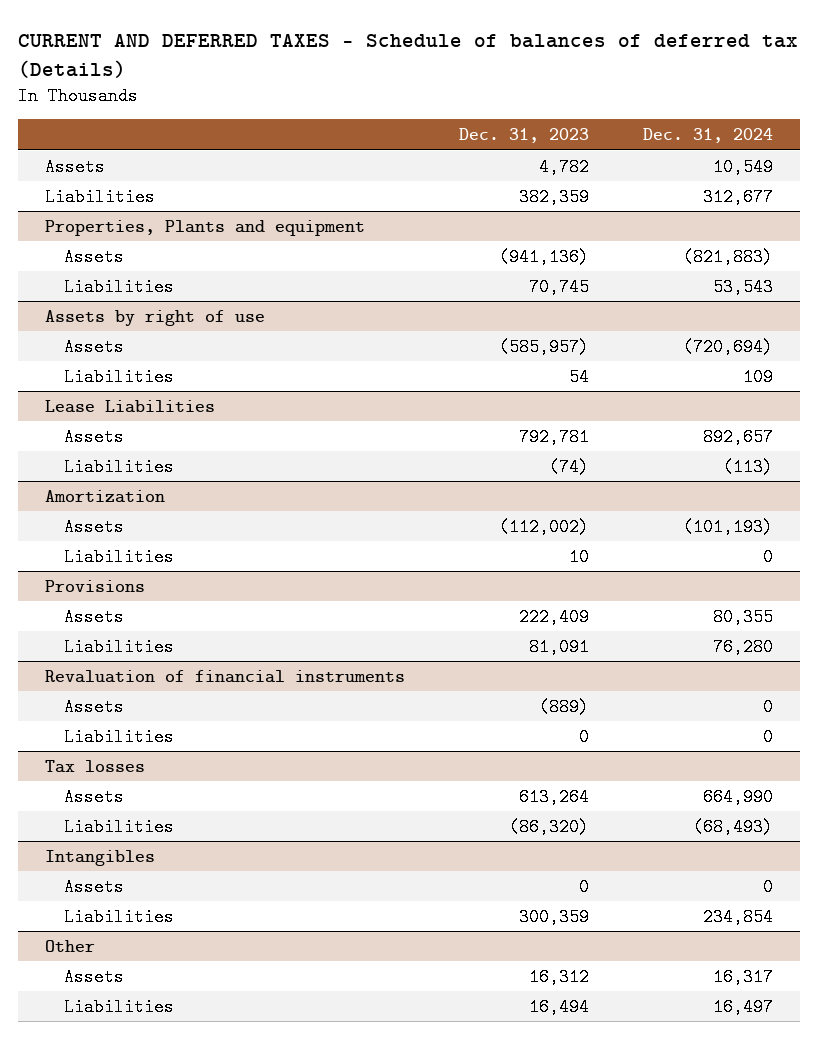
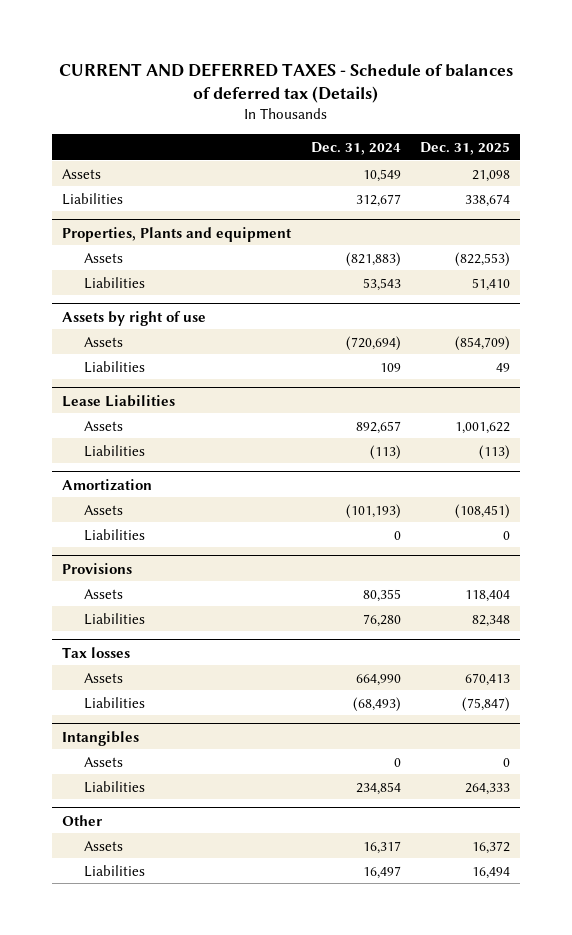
[458,128,589,144] Dec. 31, 2023 -> none
none -> [420,142,511,156] Dec. 31, 2025
[44,669,405,683] Revaluation of financial instruments -> none
[63,697,124,716] Assets -> none
[63,727,174,746] Liabilities -> none

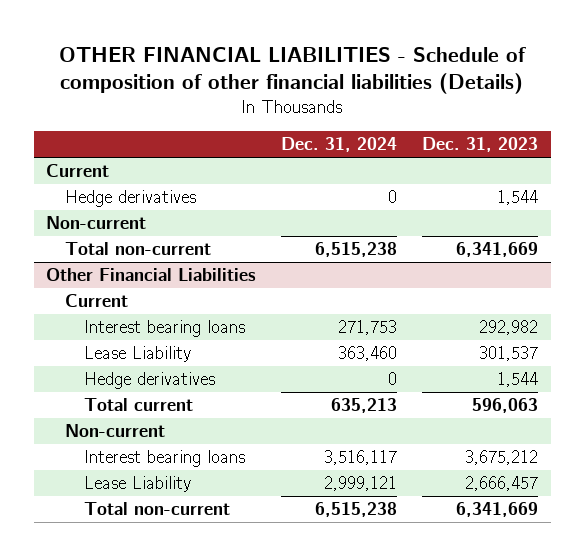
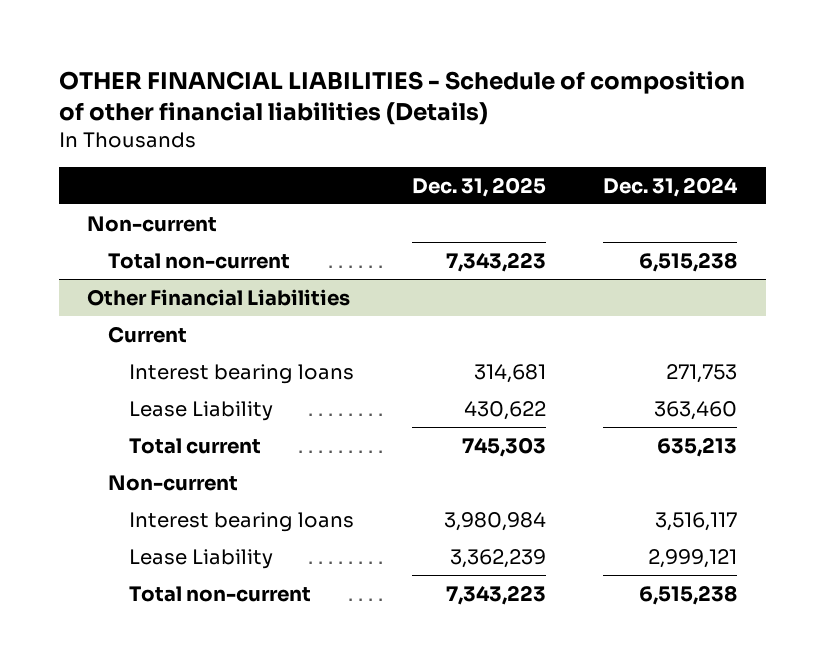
[422,137,539,153] Dec. 31, 2023 -> none
none -> [411,176,546,197] Dec. 31, 2025
[46,164,110,178] Current -> none
[65,190,197,208] Hedge derivatives -> none
[84,372,216,390] Hedge derivatives -> none

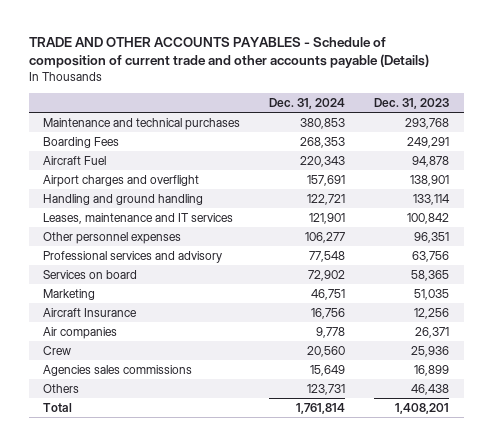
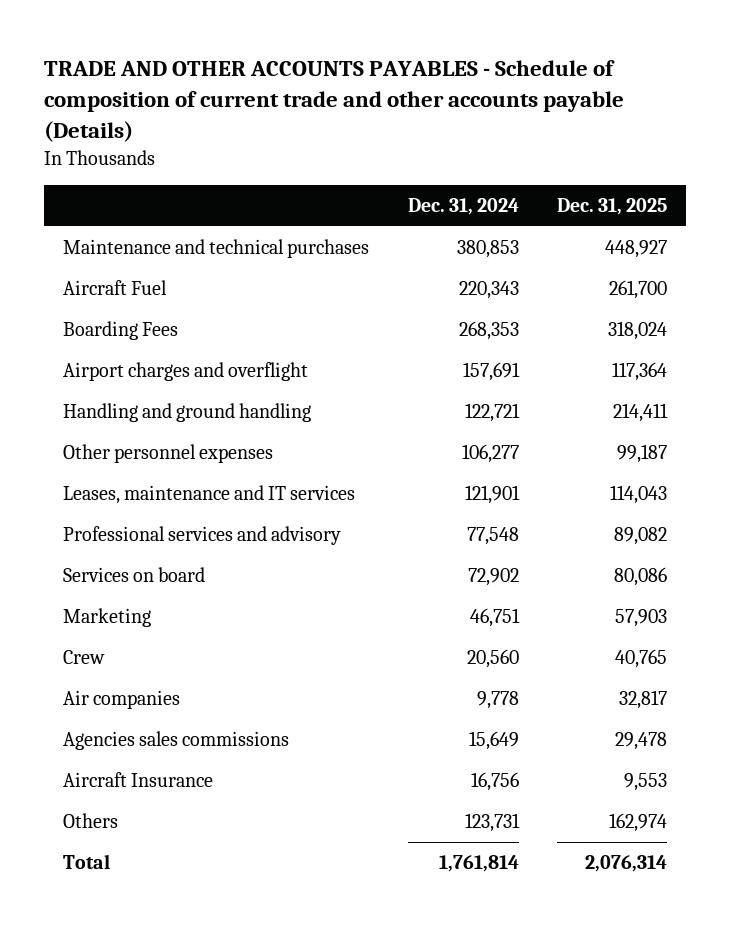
[374,98,450,110] Dec. 31, 2023 -> none
none -> [557,198,668,216] Dec. 31, 2025
[43,136,120,148] Boarding Fees -> [63,321,179,341] Boarding Fees
[43,212,234,224] Leases, maintenance and IT services -> [63,485,356,505] Leases, maintenance and IT services
[43,326,118,339] Air companies -> [63,690,181,710] Air companies
[43,307,138,317] Aircraft Insurance -> [63,772,214,788] Aircraft Insurance

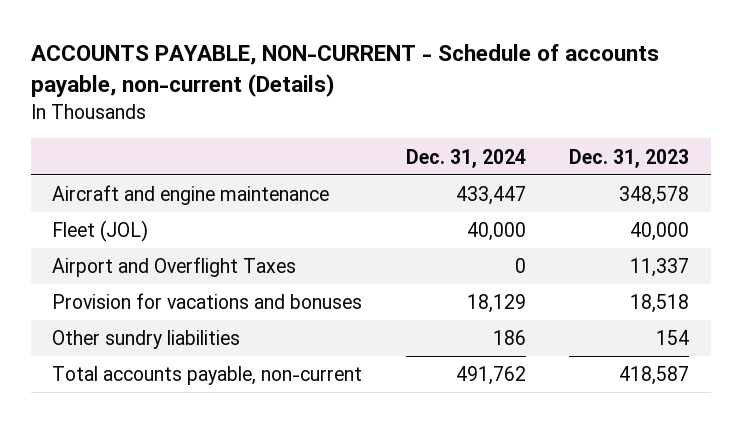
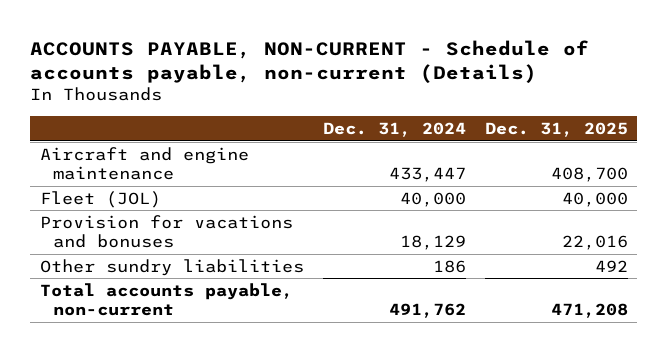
[569,148,690,168] Dec. 31, 2023 -> none
none -> [484,121,628,137] Dec. 31, 2025
[52,257,297,278] Airport and Overflight Taxes -> none

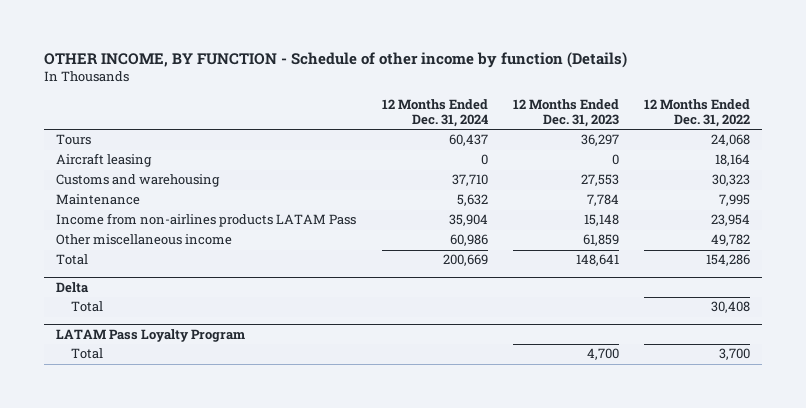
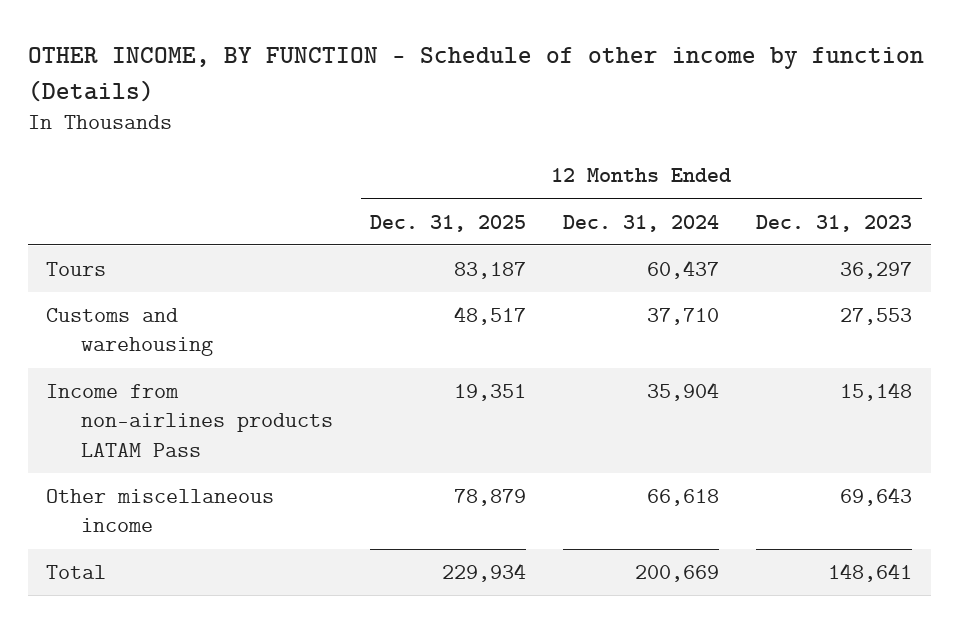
[643,98,750,127] 12 Months Ended Dec. 31, 2022 -> none
none -> [370,214,527,232] Dec. 31, 2025
[56,153,153,168] Aircraft leasing -> none
[56,194,141,206] Maintenance -> none
[449,234,488,247] 60,986 -> [647,489,720,507] 66,618
[582,234,619,247] 61,859 -> [840,487,913,507] 69,643
[56,282,90,294] Delta -> none
[70,301,103,313] Total -> none
[56,329,246,343] LATAM Pass Loyalty Program -> none
[70,348,103,360] Total -> none

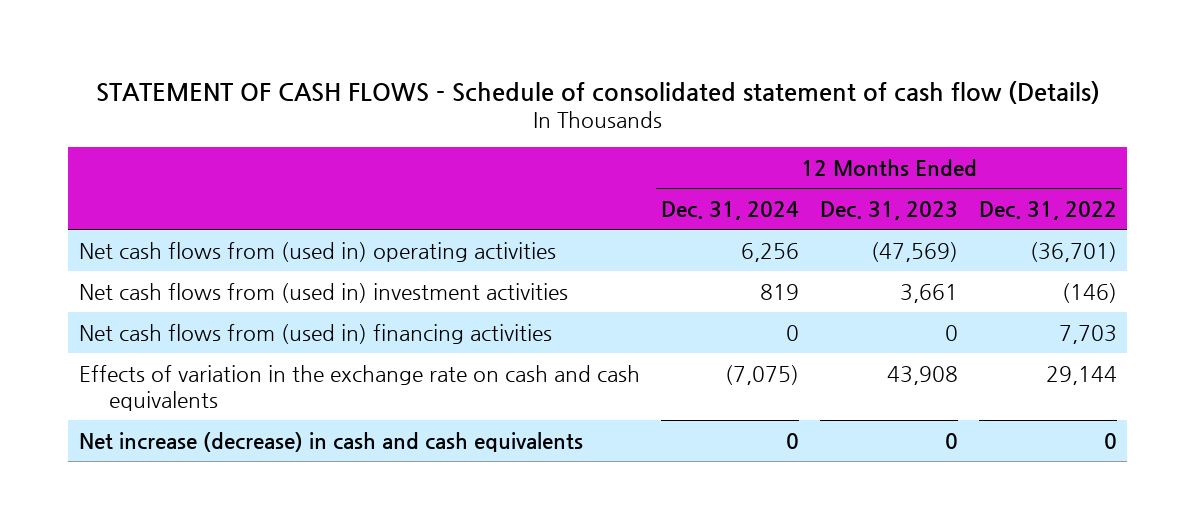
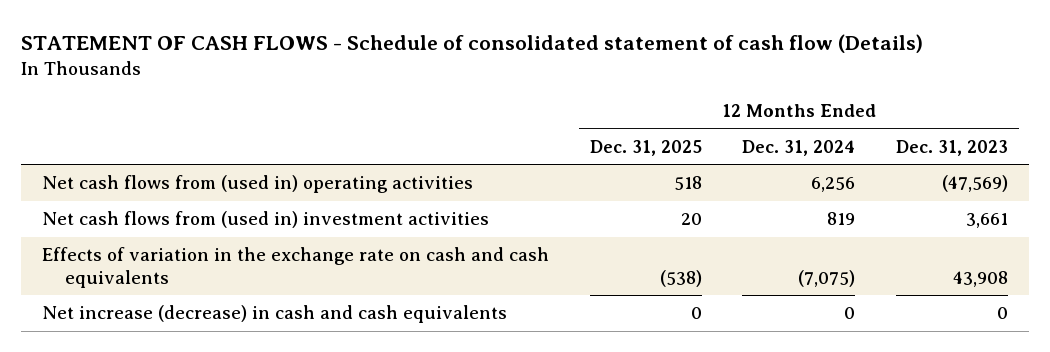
[978,201,1117,221] Dec. 31, 2022 -> none
none -> [589,139,702,156] Dec. 31, 2025
[78,323,552,344] Net cash flows from (used in) financing activities -> none

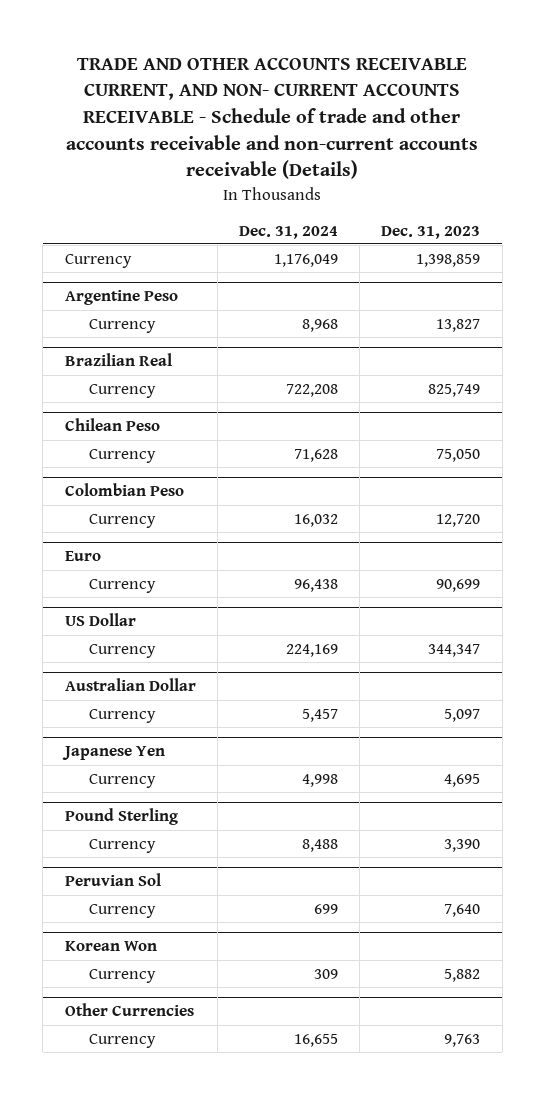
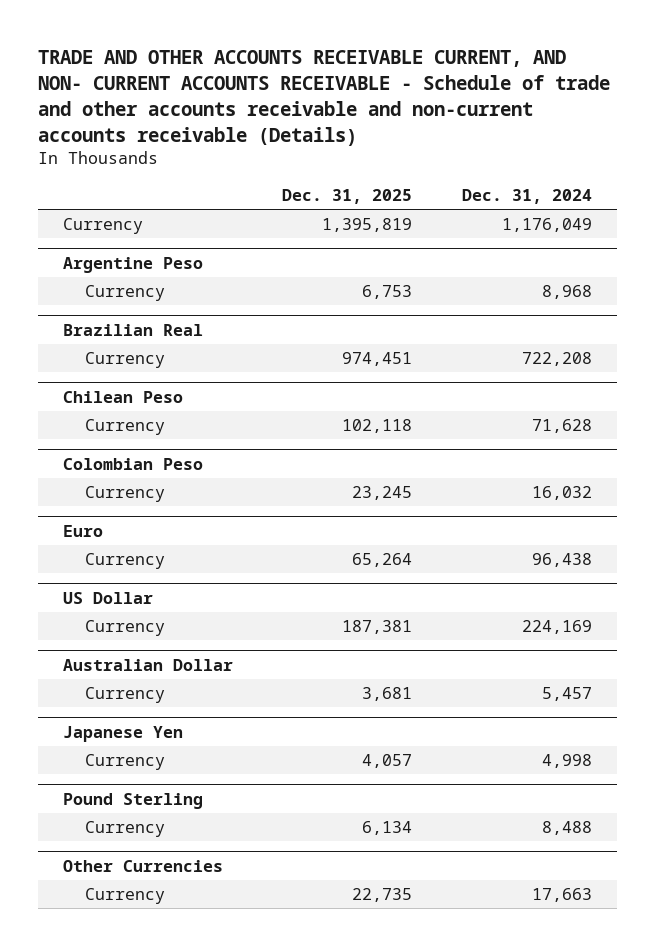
[381,225,481,239] Dec. 31, 2023 -> none
none -> [282,189,413,205] Dec. 31, 2025
[64,873,161,887] Peruvian Sol -> none
[88,903,156,918] Currency -> none
[64,941,157,952] Korean Won -> none
[88,968,156,983] Currency -> none
[293,1033,338,1047] 16,655 -> [531,888,592,903] 17,663

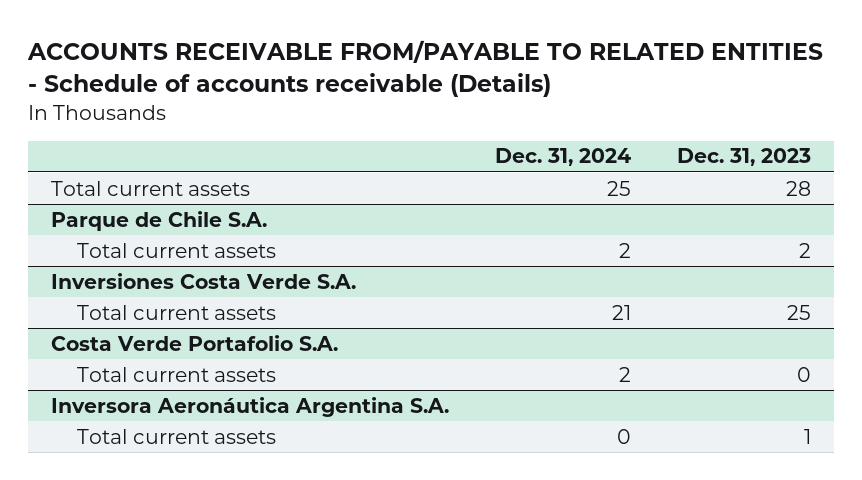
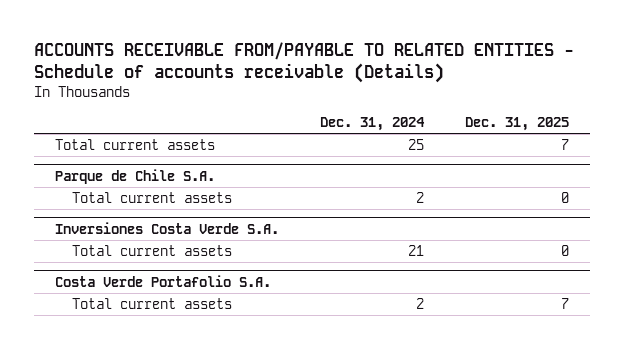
[677,148,812,167] Dec. 31, 2023 -> none
none -> [465,117,570,132] Dec. 31, 2025
[50,396,449,417] Inversora Aeronáutica Argentina S.A. -> none
[76,428,276,444] Total current assets -> none

